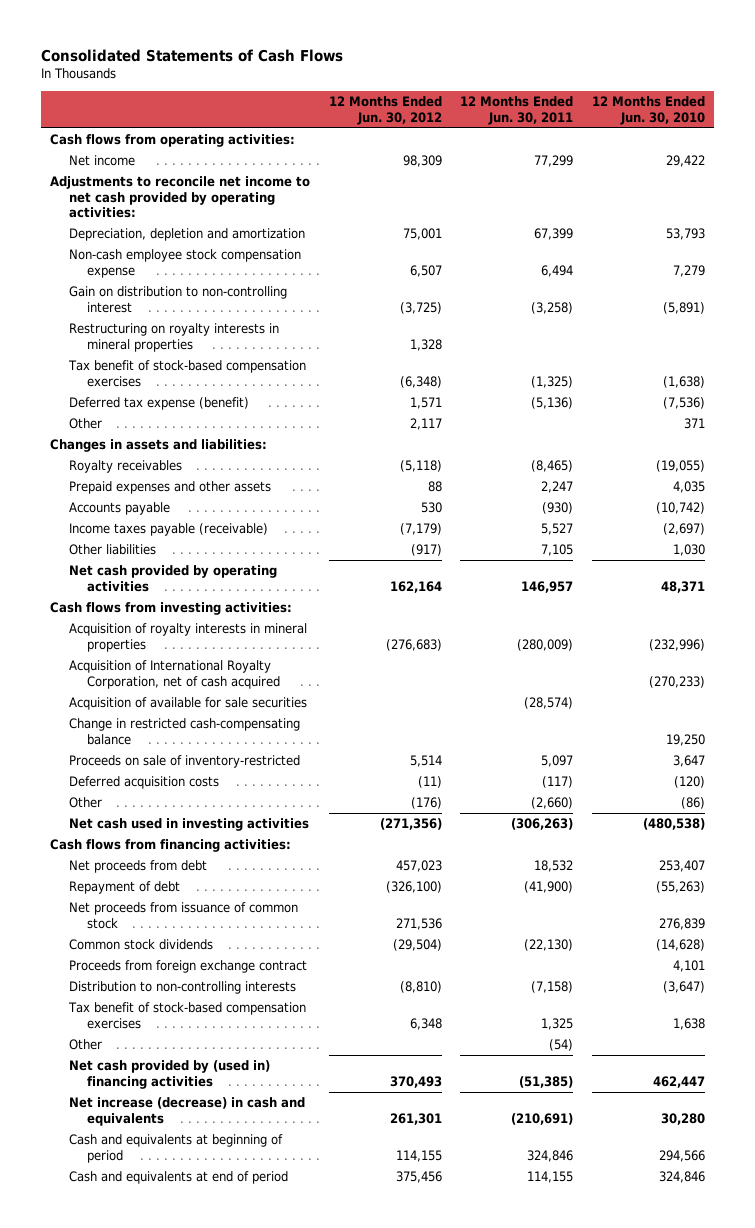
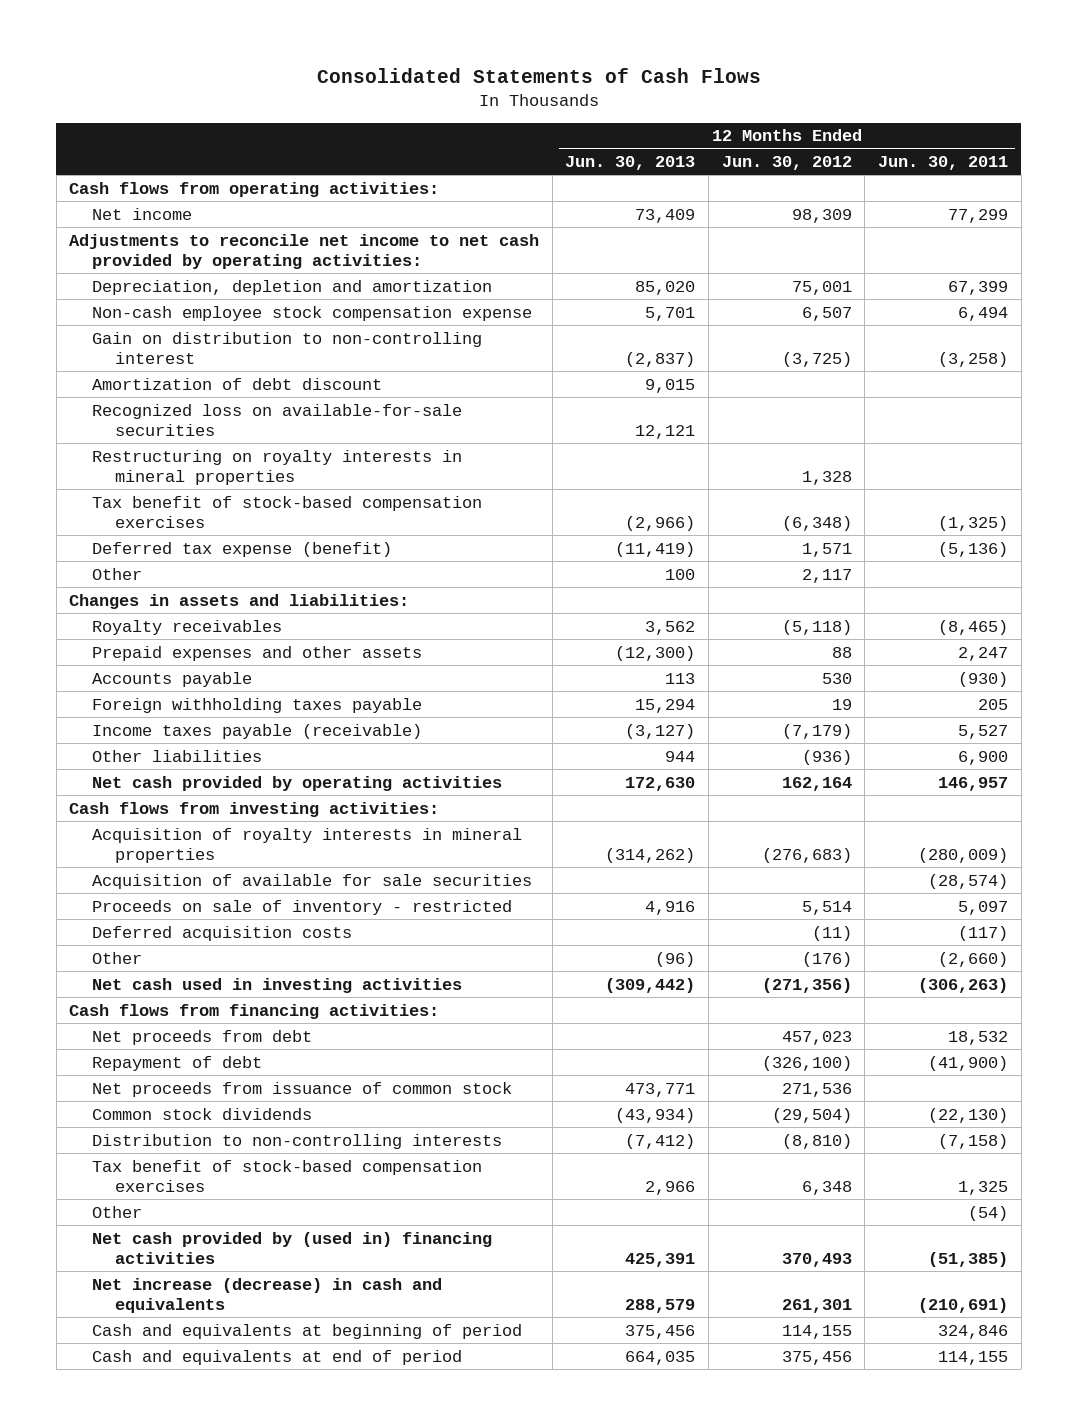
[591,96,705,125] 12 Months Ended Jun. 30, 2010 -> none
none -> [565,155,696,170] Jun. 30, 2013
none -> [91,377,382,390] Amortization of debt discount
none -> [91,403,462,436] Recognized loss on available-for-sale securities
none -> [91,697,422,713] Foreign withholding taxes payable
[410,544,442,557] (917) -> [801,749,852,765] (936)
[541,544,574,557] 7,105 -> [958,750,1009,765] 6,900
[68,660,281,689] Acquisition of International Royalty Corporation, net of cash acquired -> none
[68,718,300,745] Change in restricted cash-compensating balance -> none
[68,755,300,769] Proceeds on sale of inventory-restricted -> [91,899,512,915] Proceeds on sale of inventory - restricted
[68,960,307,974] Proceeds from foreign exchange contract -> none

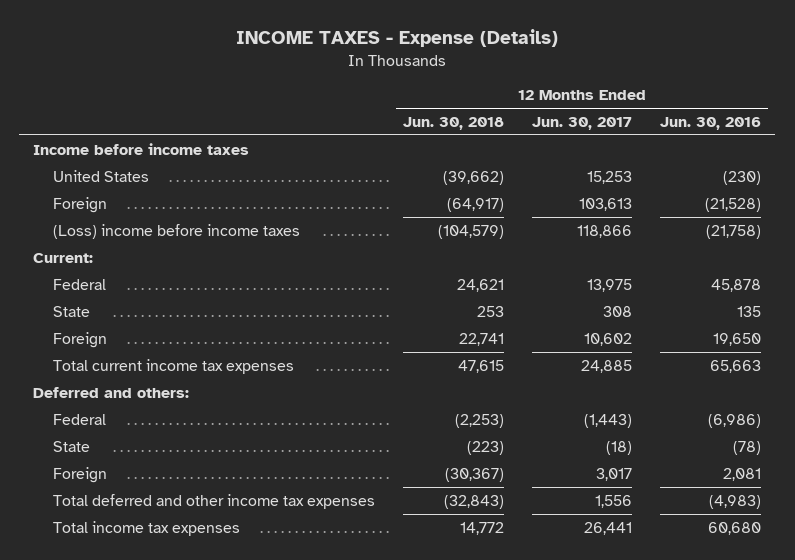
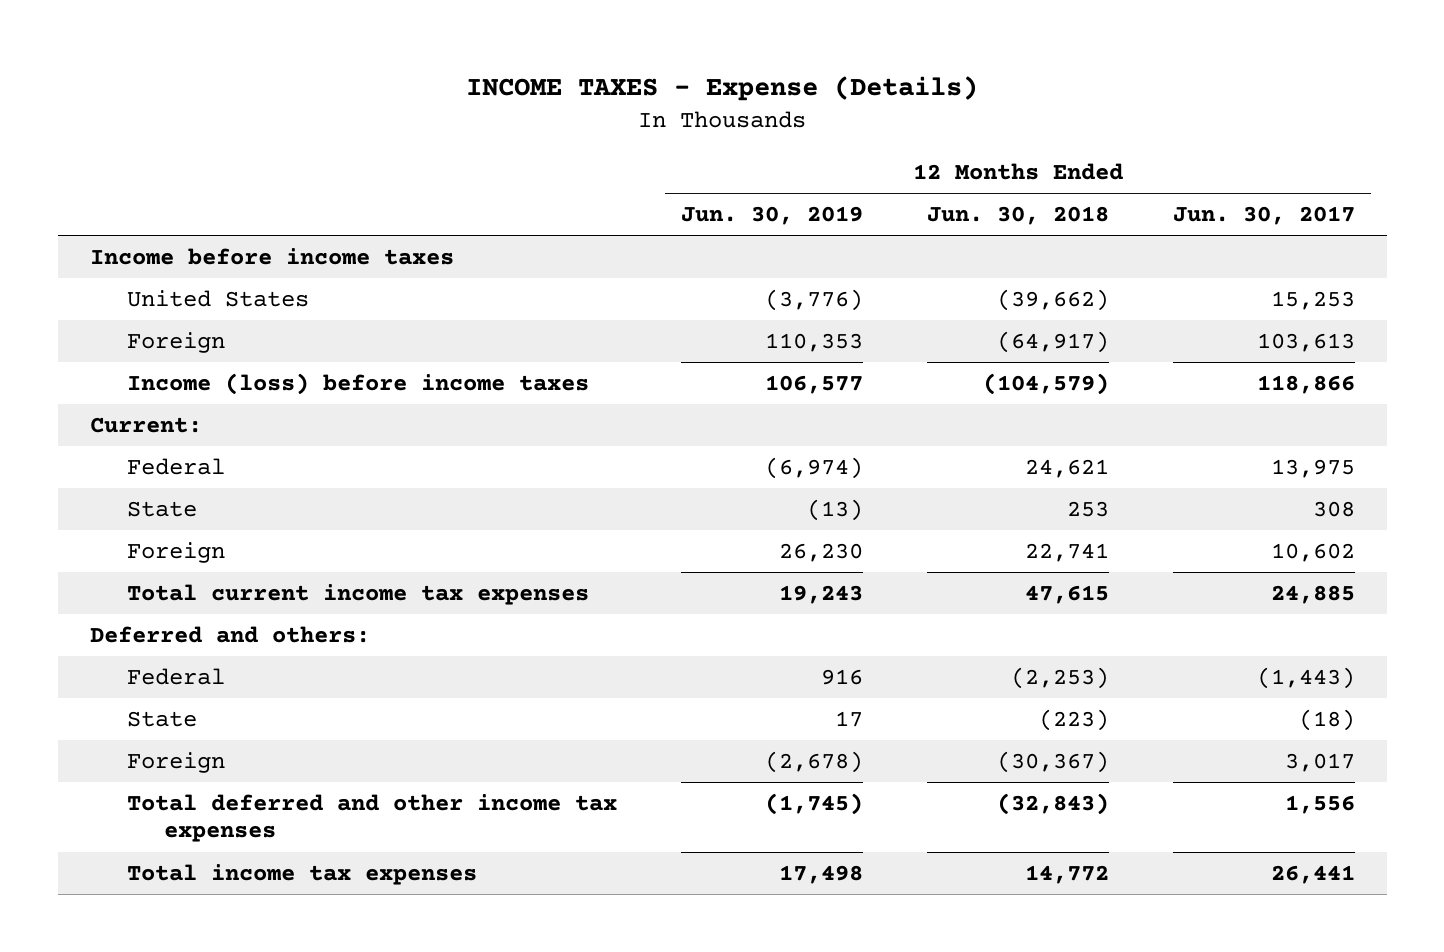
[660,116,762,130] Jun. 30, 2016 -> none
none -> [680,205,863,225] Jun. 30, 2019
[53,223,301,239] (Loss) income before income taxes -> [126,372,589,395] Income (loss) before income taxes

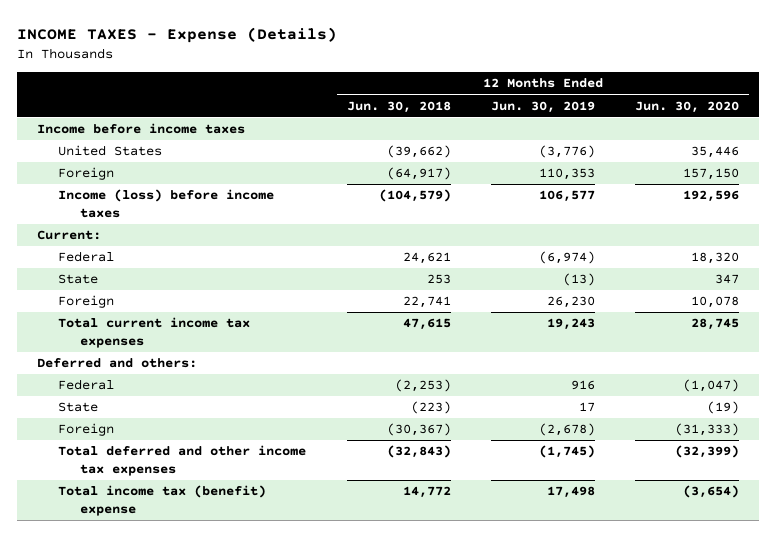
[1172,205,1355,225] Jun. 30, 2017 -> none
none -> [634,100,739,113] Jun. 30, 2020
[126,863,477,885] Total income tax expenses -> [58,485,267,516] Total income tax (benefit) expense

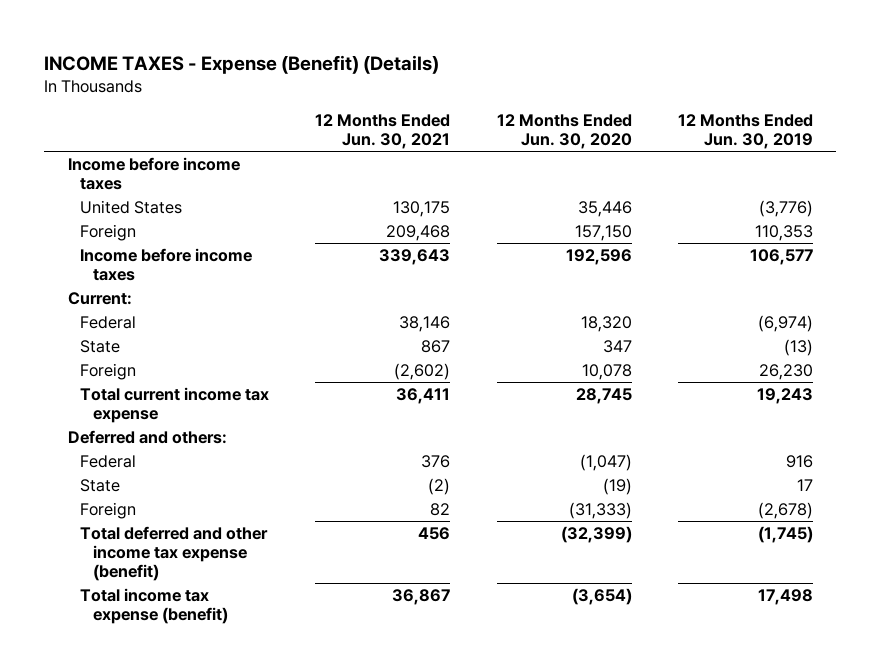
[16,26,337,43] INCOME TAXES - Expense (Details) -> [44,54,440,74] INCOME TAXES - Expense (Benefit) (Details)
[346,100,451,113] Jun. 30, 2018 -> none
none -> [315,113,451,150] 12 Months Ended Jun. 30, 2021
[58,189,275,218] Income (loss) before income taxes -> [80,247,253,281] Income before income taxes
[58,317,251,348] Total current income tax expenses -> [80,386,270,423] Total current income tax expense
[58,445,307,476] Total deferred and other income tax expenses -> [80,525,269,582] Total deferred and other income tax expense (benefit)
[58,485,267,516] Total income tax (benefit) expense -> [80,587,228,624] Total income tax expense (benefit)

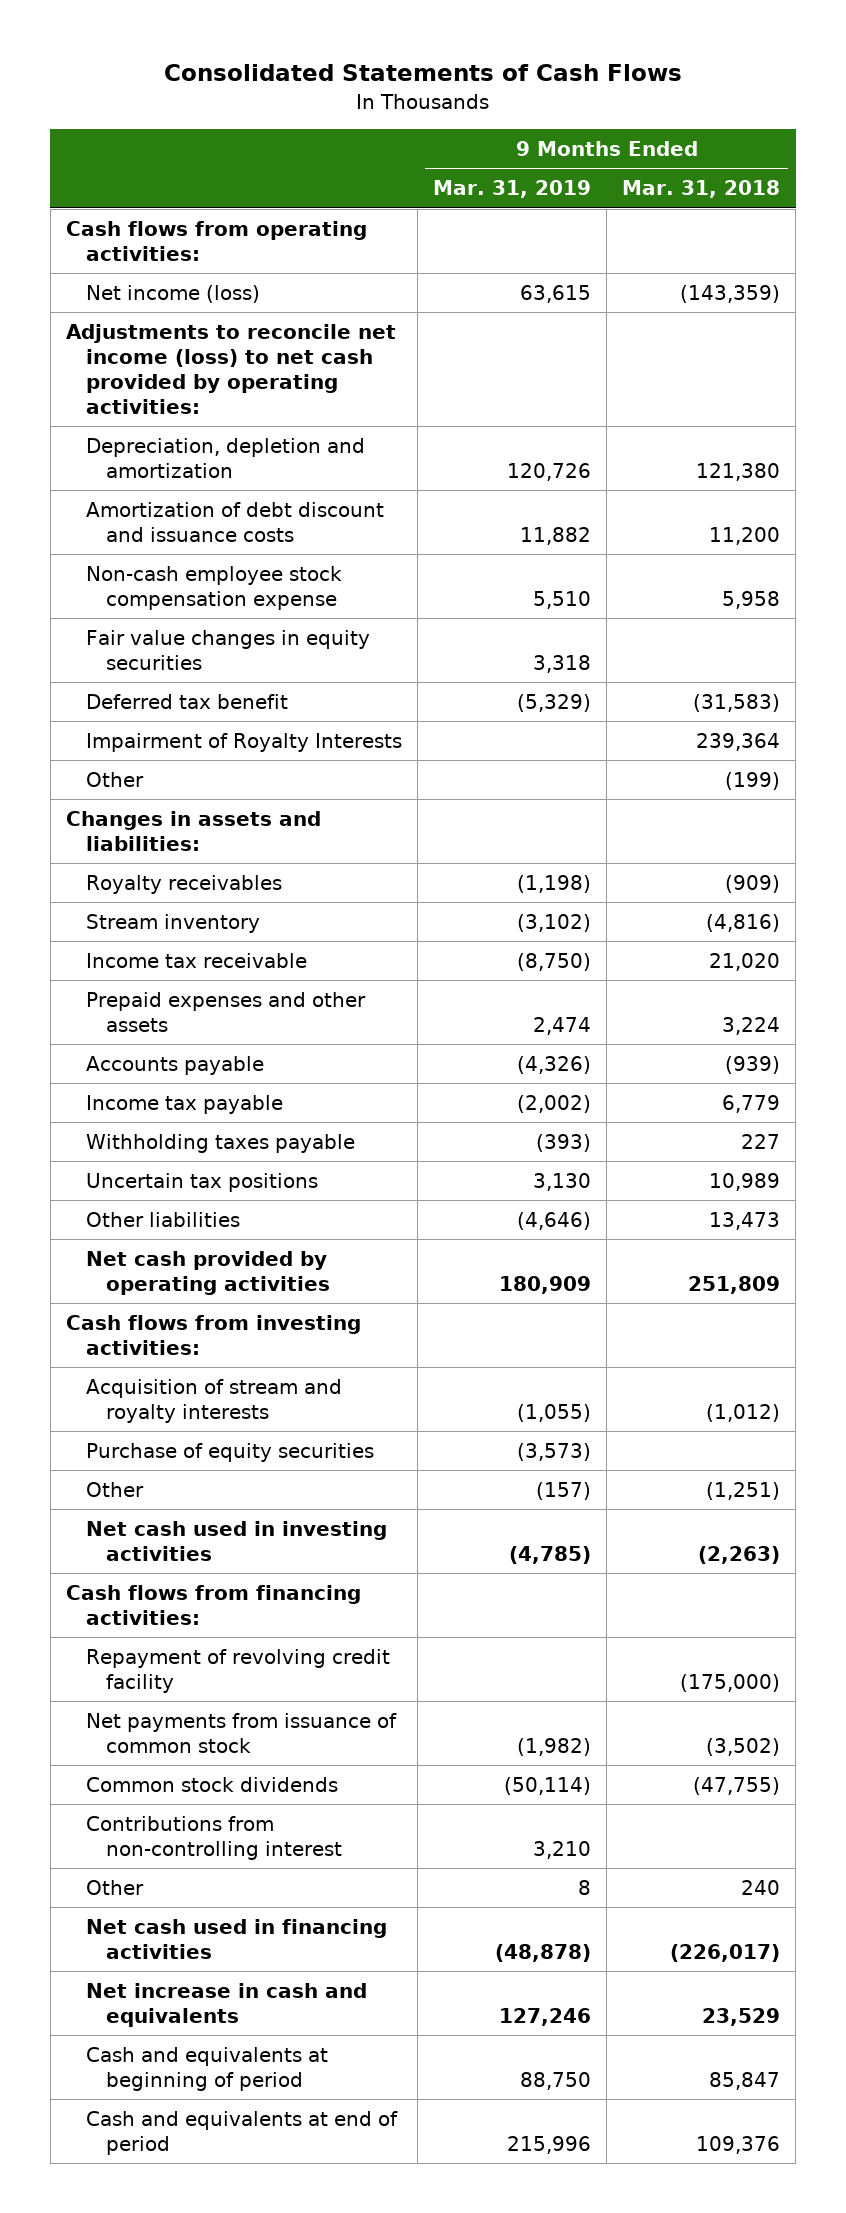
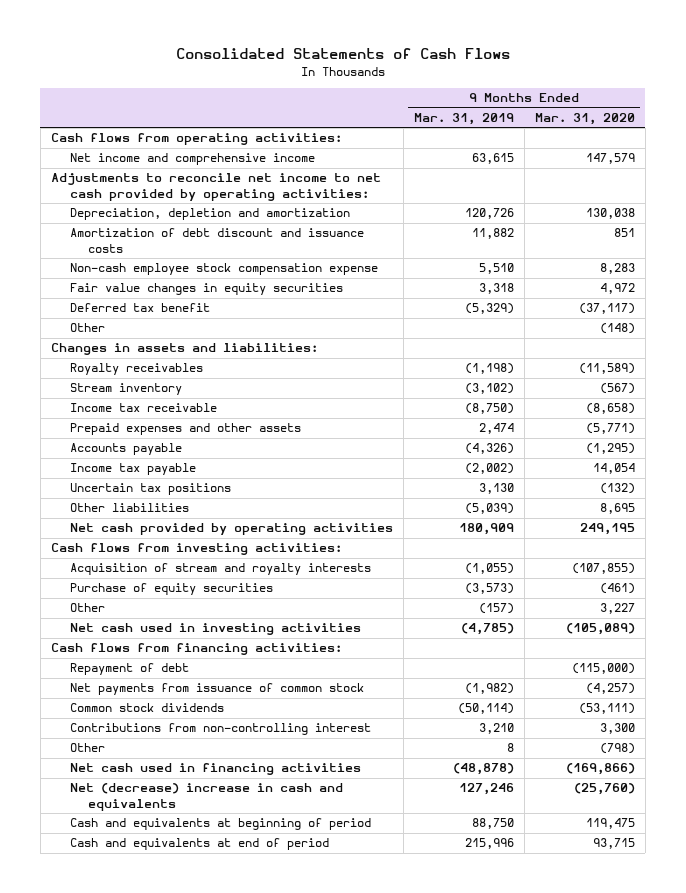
[622,180,781,199] Mar. 31, 2018 -> none
none -> [534,113,635,126] Mar. 31, 2020
[86,285,261,304] Net income (loss) -> [69,153,315,166] Net income and comprehensive income
[65,324,396,414] Adjustments to reconcile net income (loss) to net cash provided by operating activities: -> [50,173,381,201] Adjustments to reconcile net income to net cash provided by operating activities:
[86,733,403,753] Impairment of Royalty Interests -> none
[86,1134,356,1154] Withholding taxes payable -> none
[517,1212,592,1231] (4,646) -> [464,503,514,515] (5,039)
[86,1649,391,1693] Repayment of revolving credit facility -> none
none -> [69,663,189,676] Repayment of debt
[86,1983,368,2027] Net increase in cash and equivalents -> [69,783,343,811] Net (decrease) increase in cash and equivalents

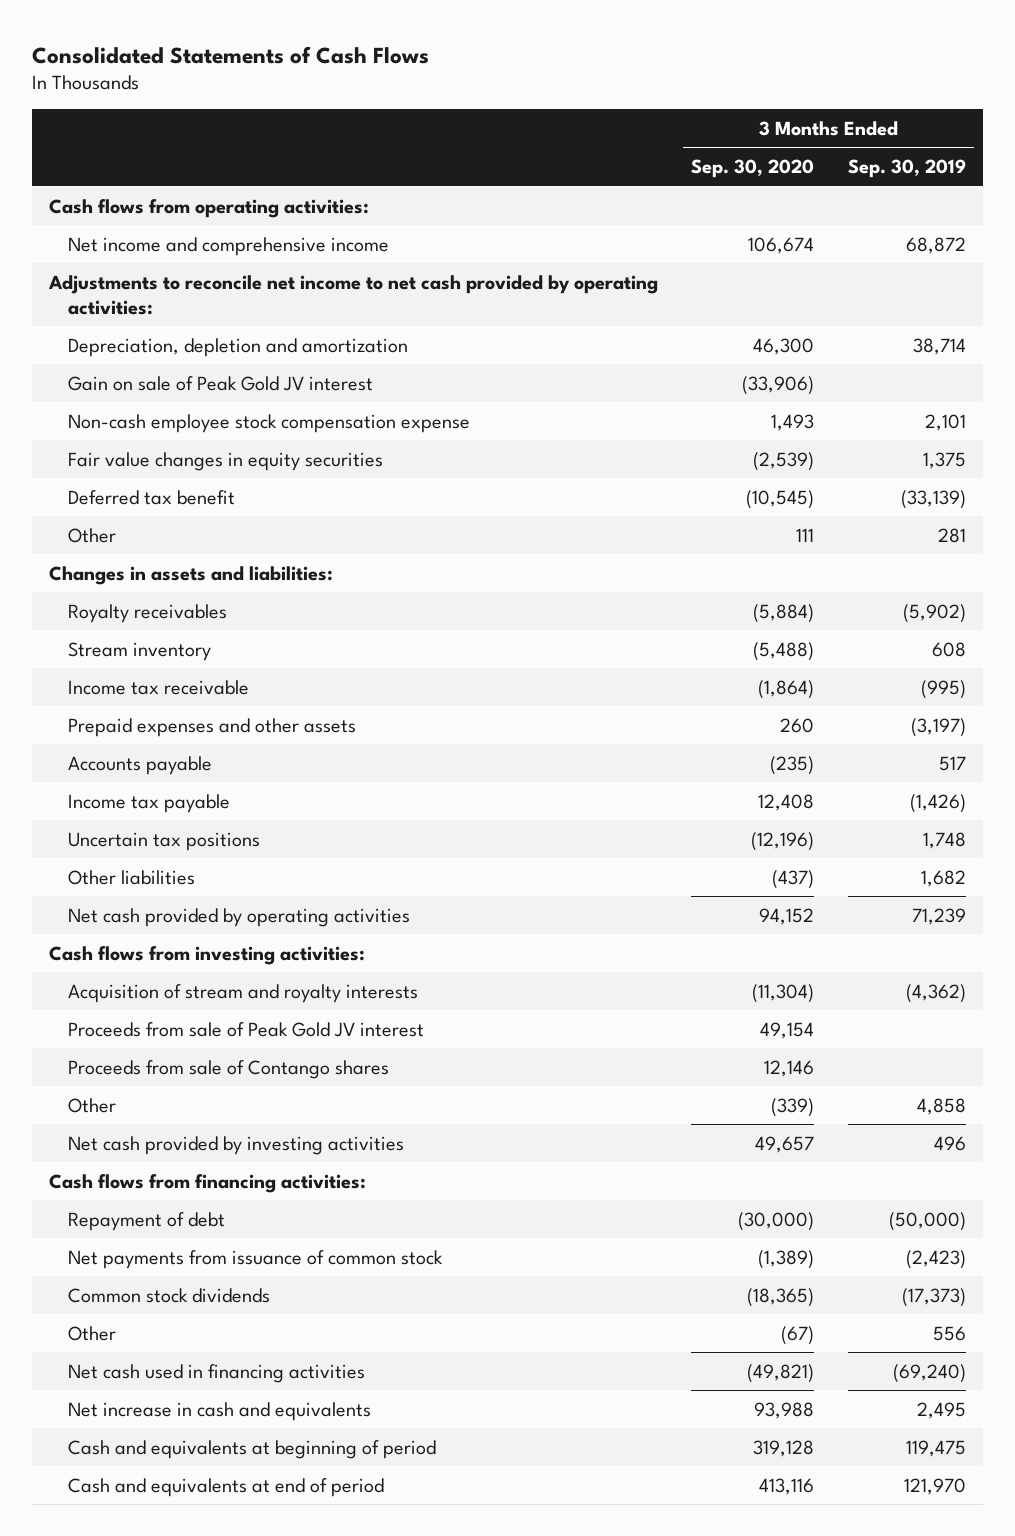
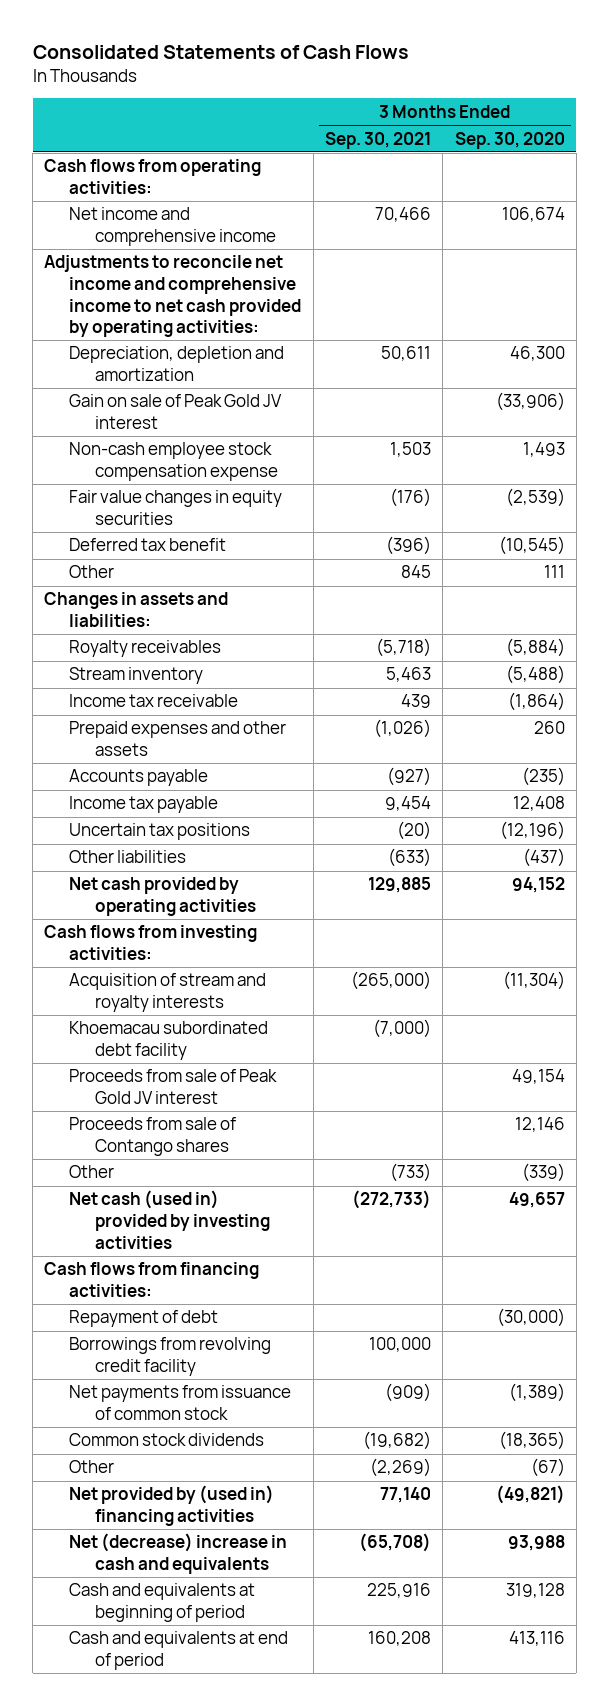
[847,159,966,179] Sep. 30, 2019 -> none
none -> [325,131,432,149] Sep. 30, 2021
[47,274,658,315] Adjustments to reconcile net income to net cash provided by operating activities: -> [44,255,302,338] Adjustments to reconcile net income and comprehensive income to net cash provided by operating activities:
none -> [69,1021,269,1061] Khoemacau subordinated debt facility
[67,1135,404,1155] Net cash provided by investing activities -> [69,1190,270,1249] Net cash (used in) provided by investing activities
none -> [69,1337,272,1377] Borrowings from revolving credit facility
[67,1363,365,1383] Net cash used in financing activities -> [69,1485,275,1527] Net provided by (used in) financing activities
[67,1401,371,1421] Net increase in cash and equivalents -> [69,1533,288,1575] Net (decrease) increase in cash and equivalents

